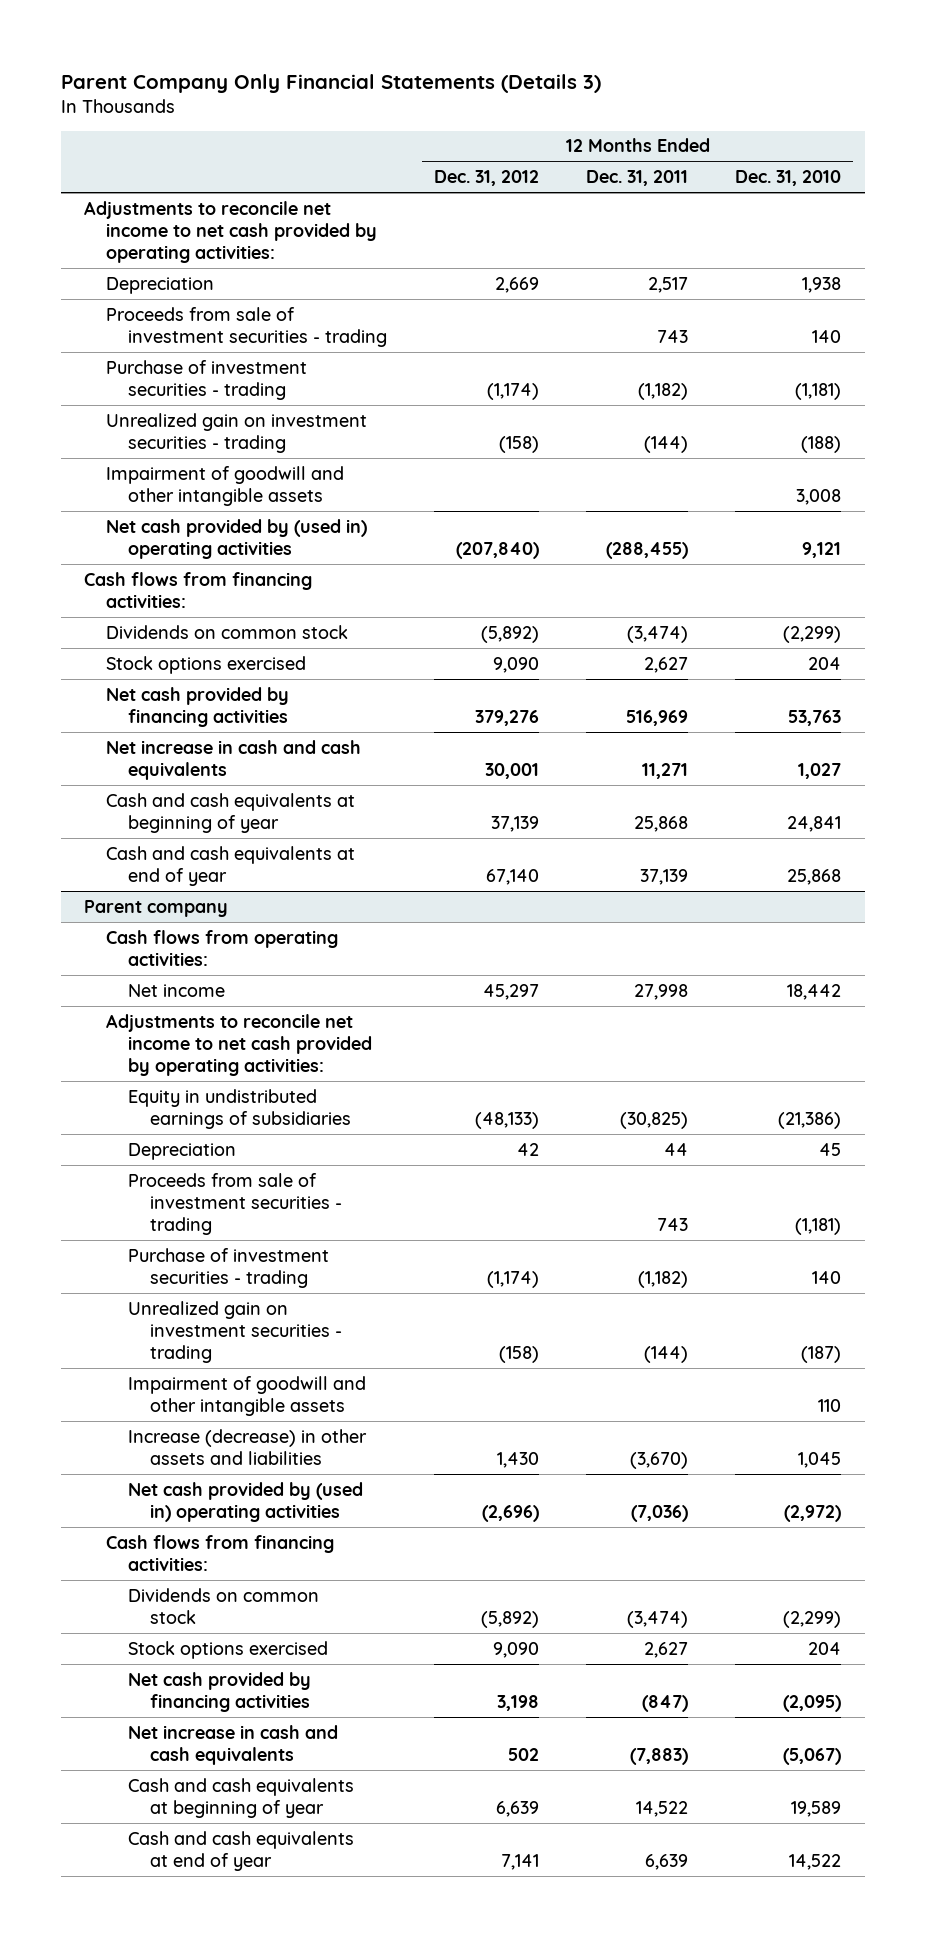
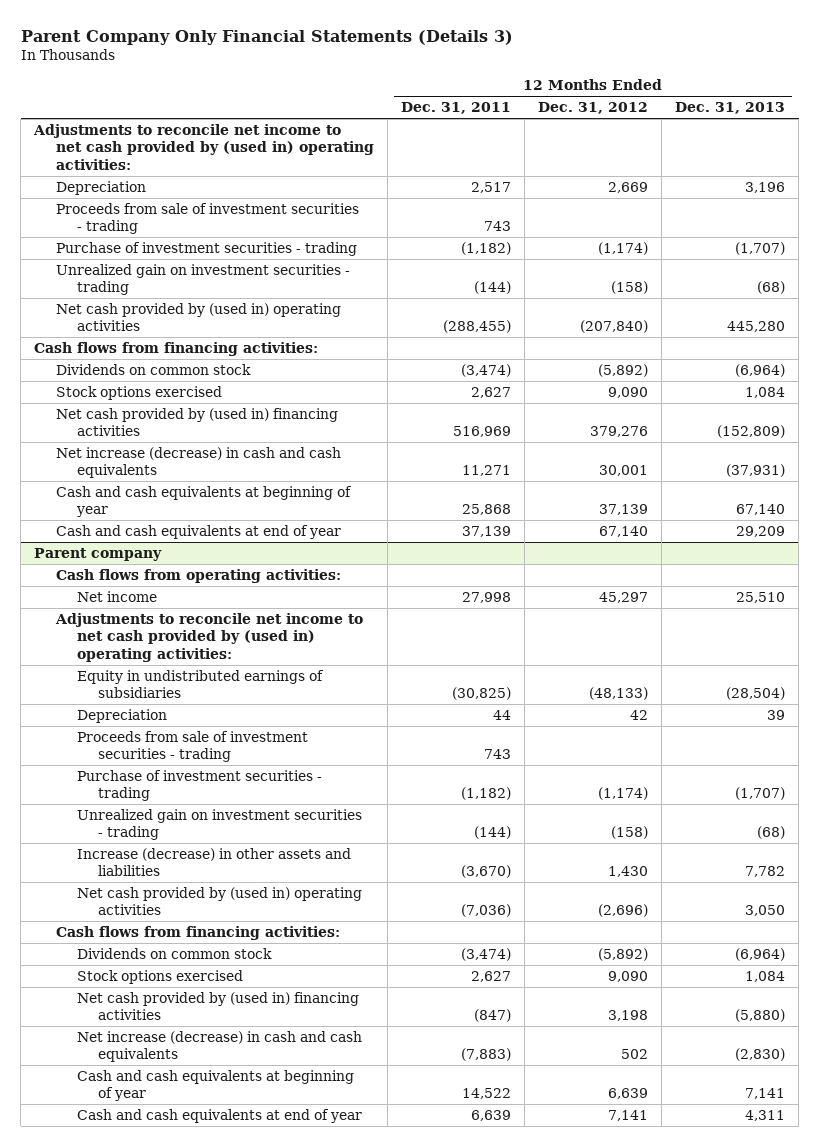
[735,170,842,187] Dec. 31, 2010 -> none
none -> [675,102,786,115] Dec. 31, 2013
[84,200,378,263] Adjustments to reconcile net income to net cash provided by operating activities: -> [33,124,374,170] Adjustments to reconcile net income to net cash provided by (used in) operating activities:
[106,465,345,506] Impairment of goodwill and other intangible assets -> none
[106,686,290,727] Net cash provided by financing activities -> [55,408,338,437] Net cash provided by (used in) financing activities
[106,739,362,780] Net increase in cash and cash equivalents -> [55,447,341,479] Net increase (decrease) in cash and cash equivalents
[106,1013,373,1076] Adjustments to reconcile net income to net cash provided by operating activities: -> [54,613,363,662] Adjustments to reconcile net income to net cash provided by (used in) operating activities:
[128,1375,367,1416] Impairment of goodwill and other intangible assets -> none
[128,1671,312,1712] Net cash provided by financing activities -> [76,992,359,1021] Net cash provided by (used in) financing activities
[128,1724,339,1765] Net increase in cash and cash equivalents -> [76,1031,362,1063] Net increase (decrease) in cash and cash equivalents

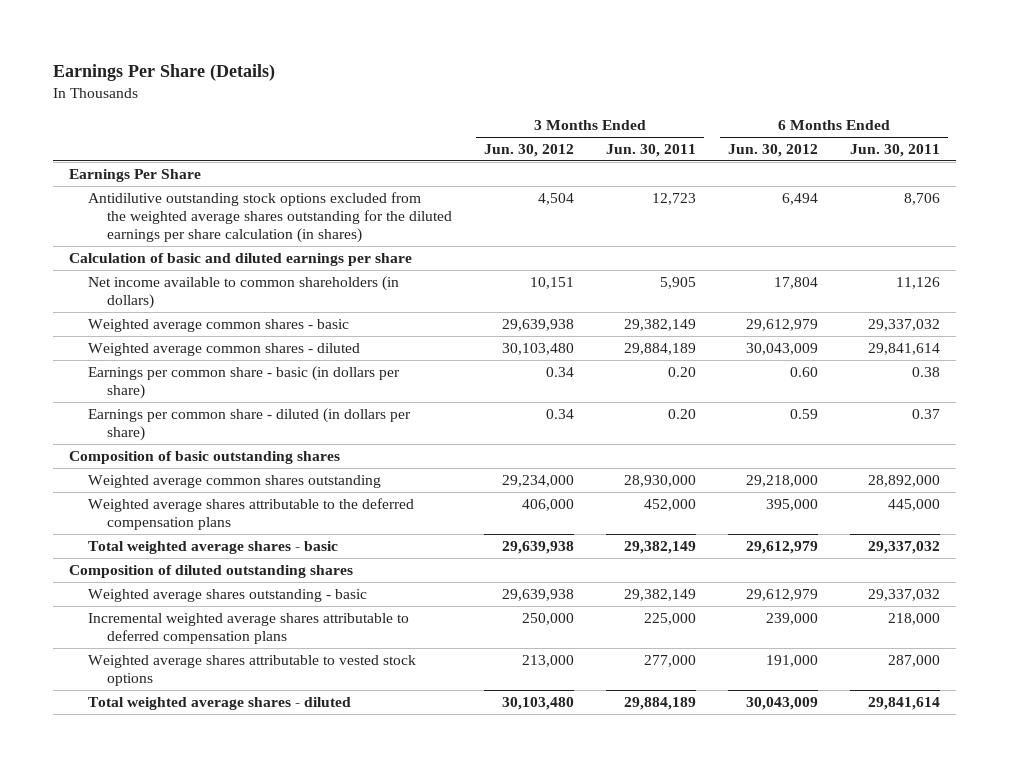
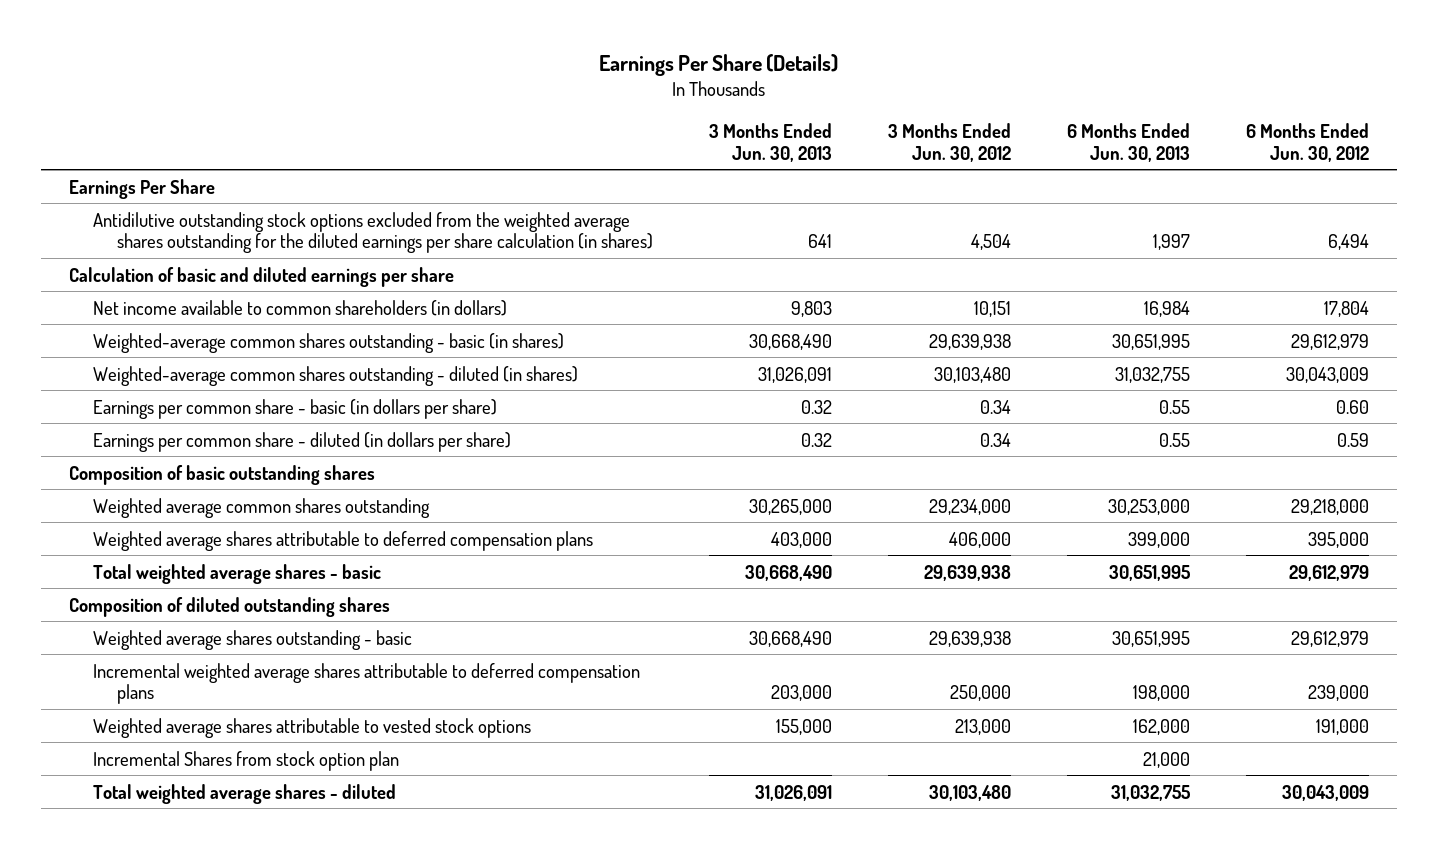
[606,143,697,157] Jun. 30, 2011 -> none
[850,143,941,157] Jun. 30, 2011 -> none
none -> [709,122,833,162] 3 Months Ended Jun. 30, 2013
none -> [1067,122,1191,162] 6 Months Ended Jun. 30, 2013
[87,318,349,332] Weighted average common shares - basic -> [93,332,565,353] Weighted-average common shares outstanding - basic (in shares)
[87,342,360,356] Weighted average common shares - diluted -> [93,365,579,386] Weighted-average common shares outstanding - diluted (in shares)
[87,497,414,530] Weighted average shares attributable to the deferred compensation plans -> [93,530,594,551] Weighted average shares attributable to deferred compensation plans
none -> [93,750,400,771] Incremental Shares from stock option plan

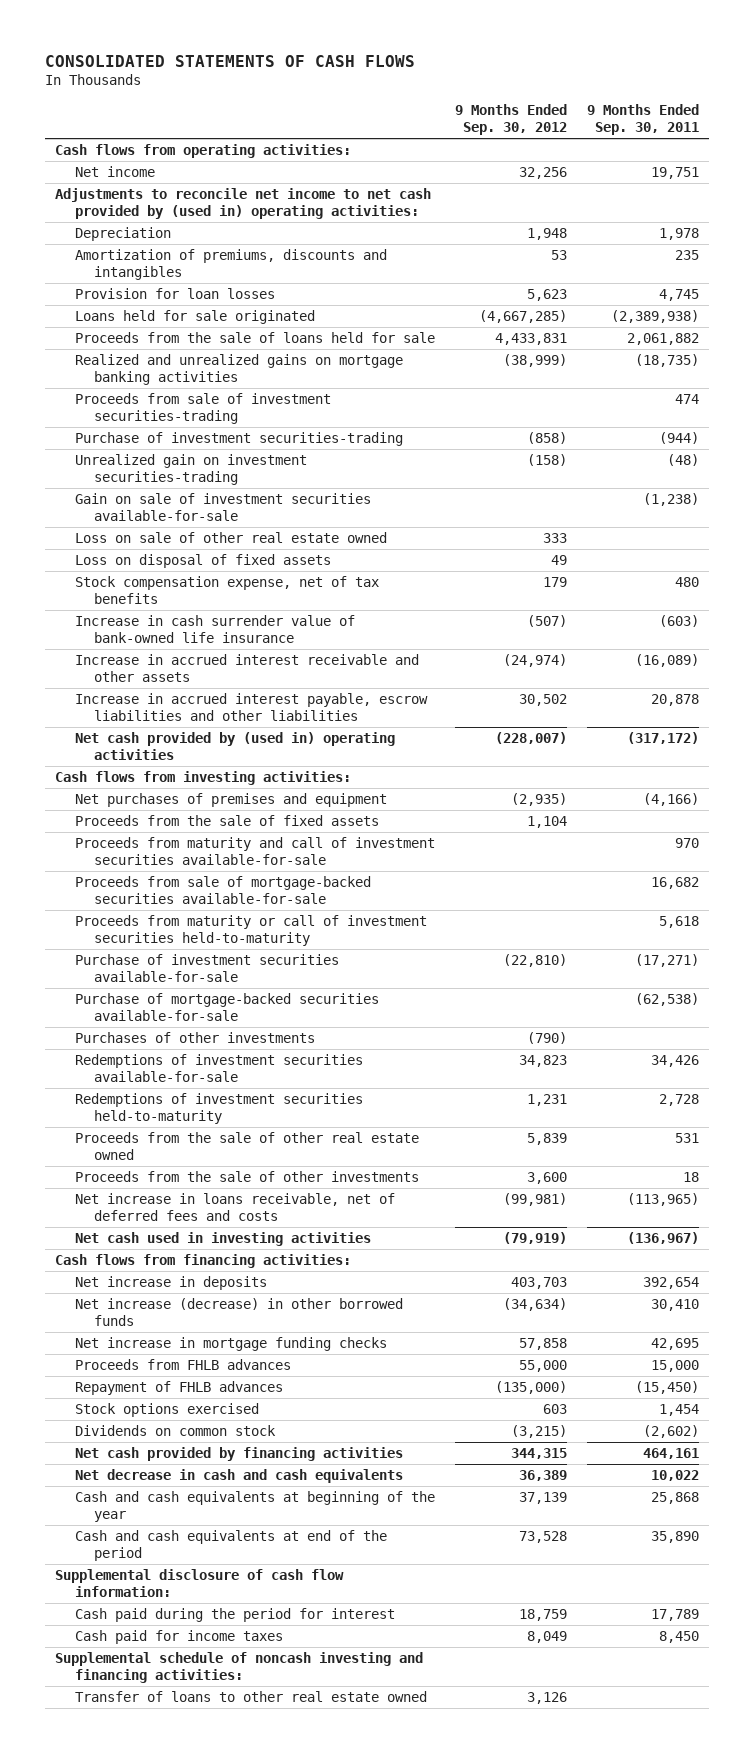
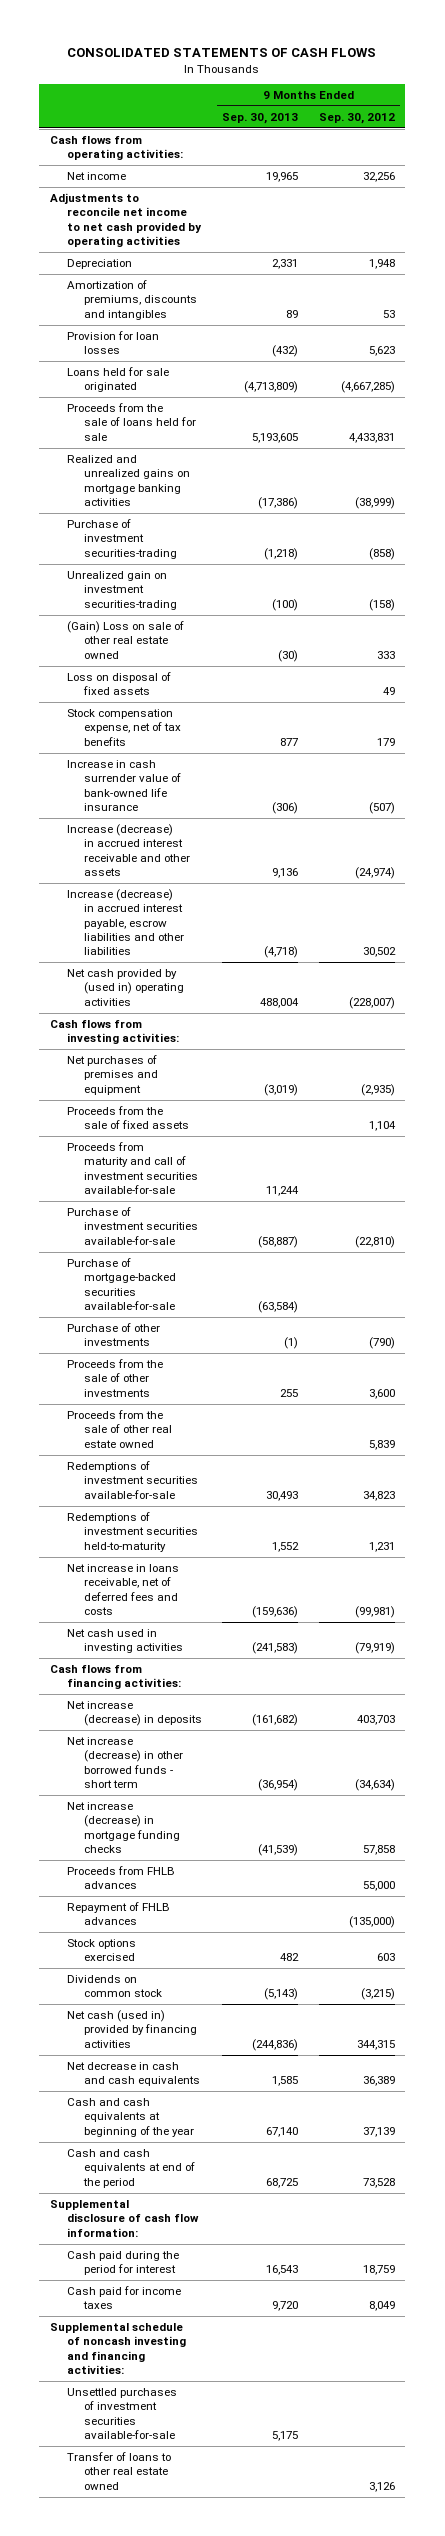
[586,104,699,136] 9 Months Ended Sep. 30, 2011 -> none
none -> [222,113,299,125] Sep. 30, 2013
[55,188,432,220] Adjustments to reconcile net income to net cash provided by (used in) operating activities: -> [49,193,202,247] Adjustments to reconcile net income to net cash provided by operating activities
[74,393,331,425] Proceeds from sale of investment securities-trading -> none
[74,493,371,522] Gain on sale of investment securities available-for-sale -> none
[74,532,387,544] Loss on sale of other real estate owned -> [66,621,184,659] (Gain) Loss on sale of other real estate owned
[74,654,419,683] Increase in accrued interest receivable and other assets -> [66,824,190,876] Increase (decrease) in accrued interest receivable and other assets
[74,693,428,722] Increase in accrued interest payable, escrow liabilities and other liabilities -> [66,889,184,956] Increase (decrease) in accrued interest payable, escrow liabilities and other liabilities
[74,876,371,905] Proceeds from sale of mortgage-backed securities available-for-sale -> none
[74,915,427,947] Proceeds from maturity or call of investment securities held-to-maturity -> none
[74,1032,315,1044] Purchases of other investments -> [66,1323,160,1347] Purchase of other investments
[74,1171,419,1183] Proceeds from the sale of other investments -> [66,1359,163,1397] Proceeds from the sale of other investments
[74,1132,419,1161] Proceeds from the sale of other real estate owned -> [66,1410,172,1448] Proceeds from the sale of other real estate owned
[74,1276,267,1291] Net increase in deposits -> [66,1701,202,1727] Net increase (decrease) in deposits
[74,1298,403,1327] Net increase (decrease) in other borrowed funds -> [66,1737,183,1788] Net increase (decrease) in other borrowed funds - short term
[74,1337,387,1352] Net increase in mortgage funding checks -> [66,1802,180,1853] Net increase (decrease) in mortgage funding checks
[74,1447,403,1462] Net cash provided by financing activities -> [66,2010,197,2048] Net cash (used in) provided by financing activities
none -> [66,2388,177,2439] Unsettled purchases of investment securities available-for-sale

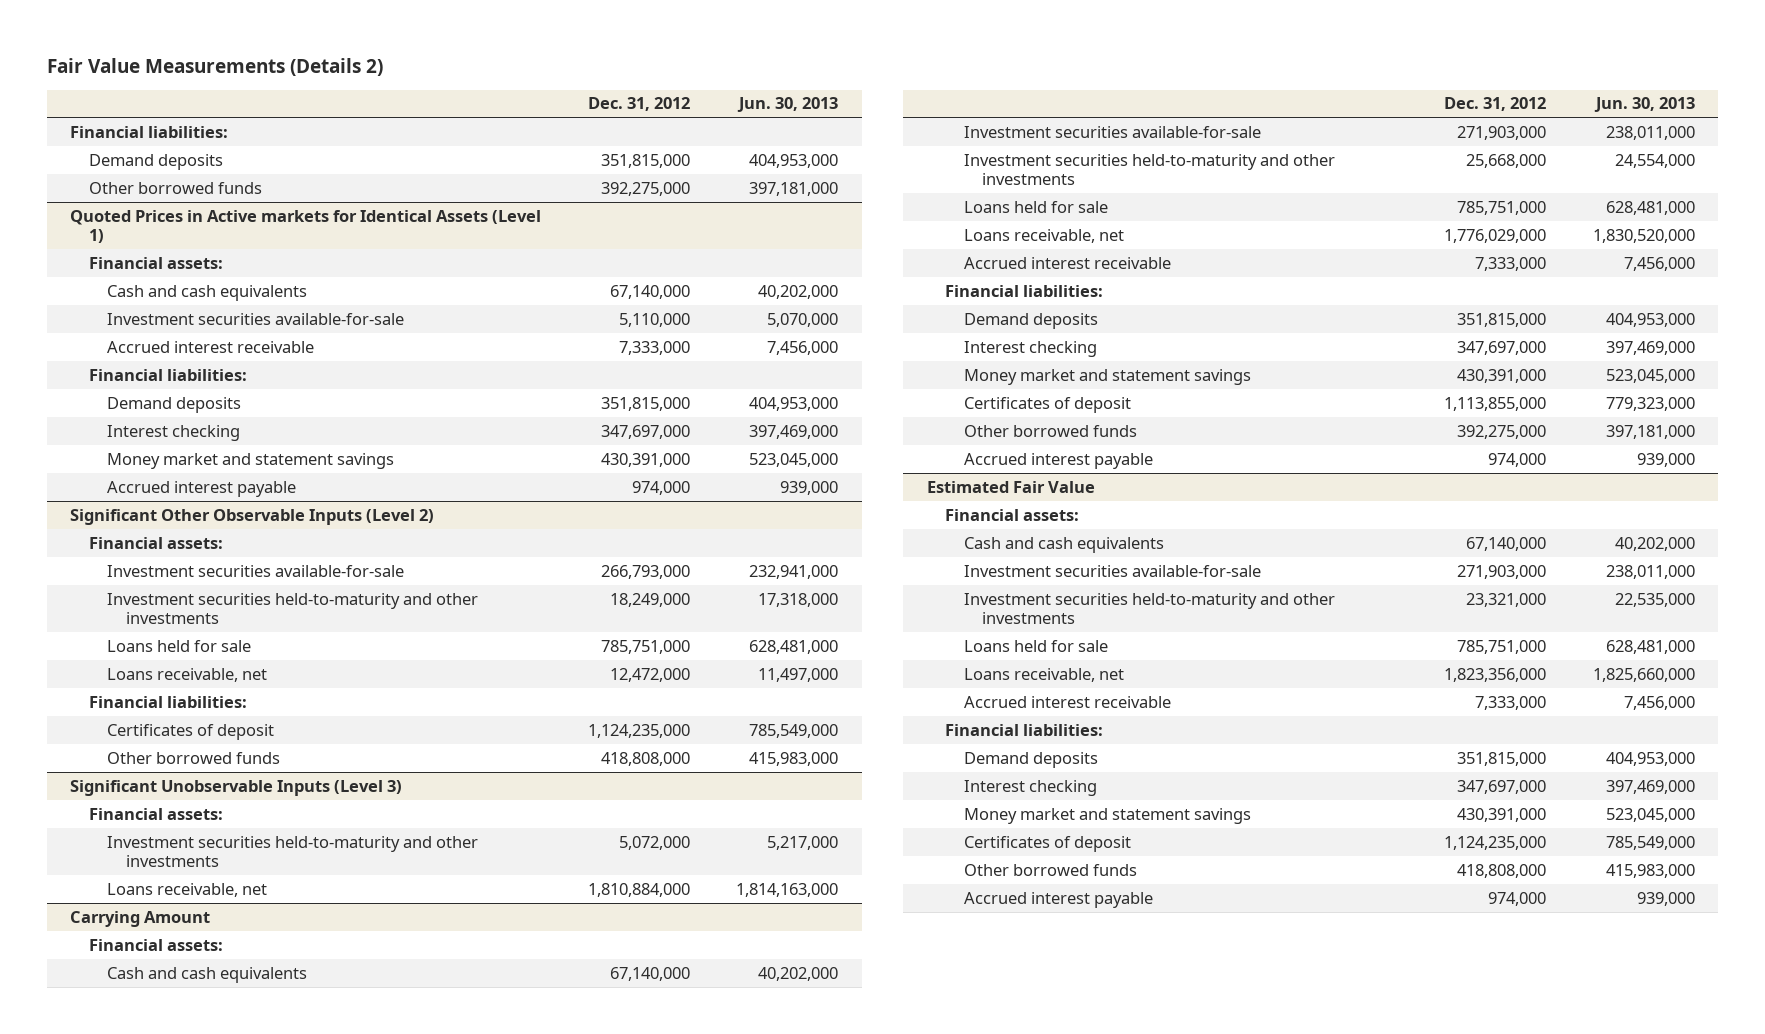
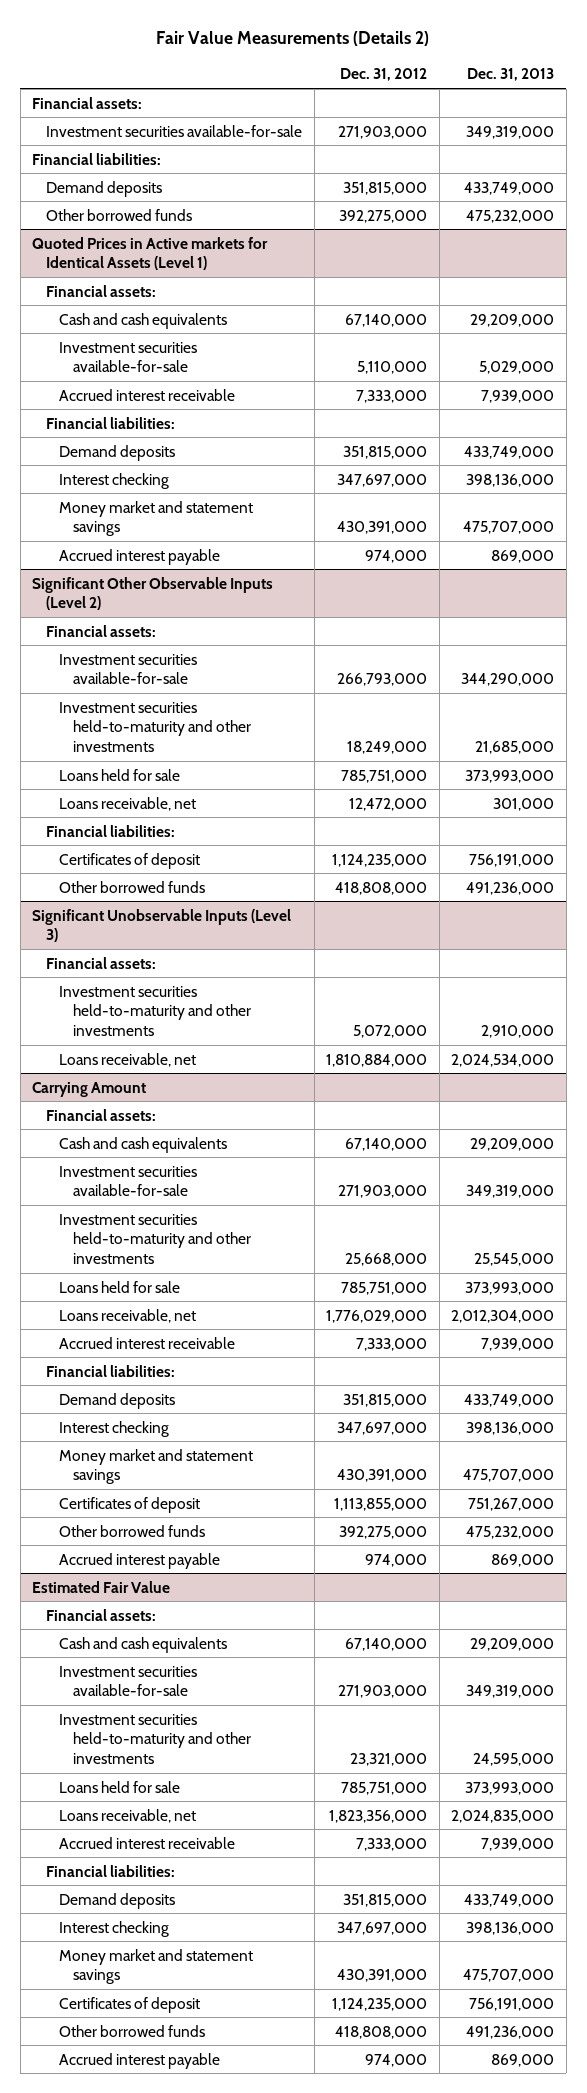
[737,97,839,113] Jun. 30, 2013 -> none
none -> [467,68,555,82] Dec. 31, 2013
none -> [32,96,143,109] Financial assets:
none -> [45,124,302,137] Investment securities available-for-sale

